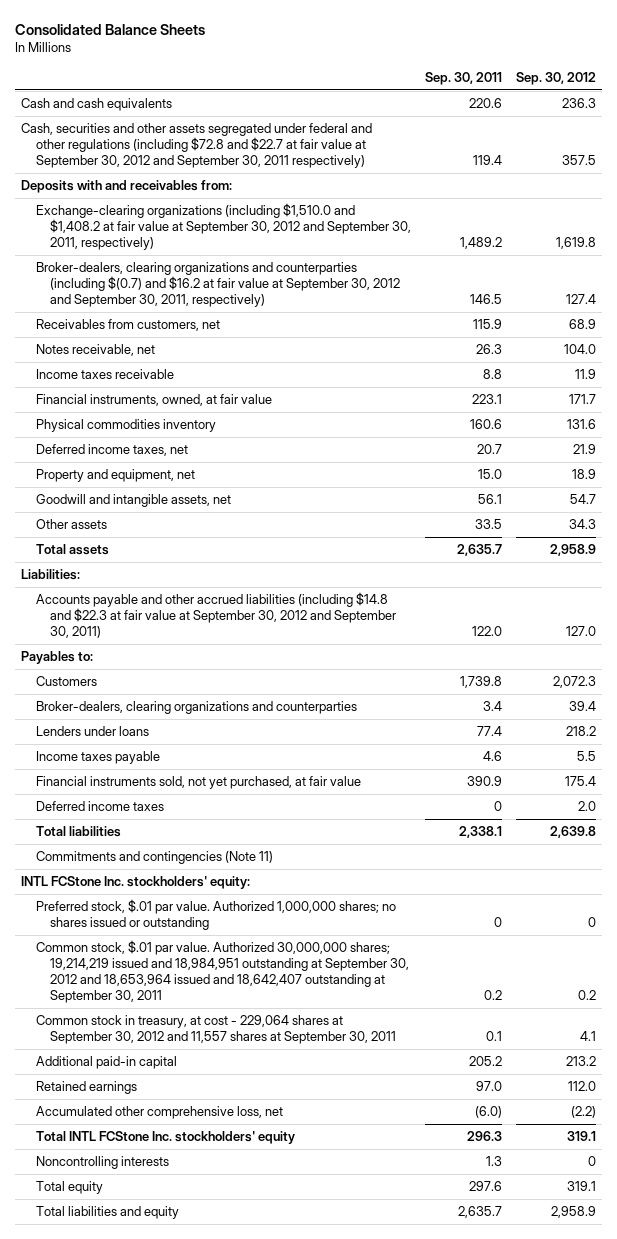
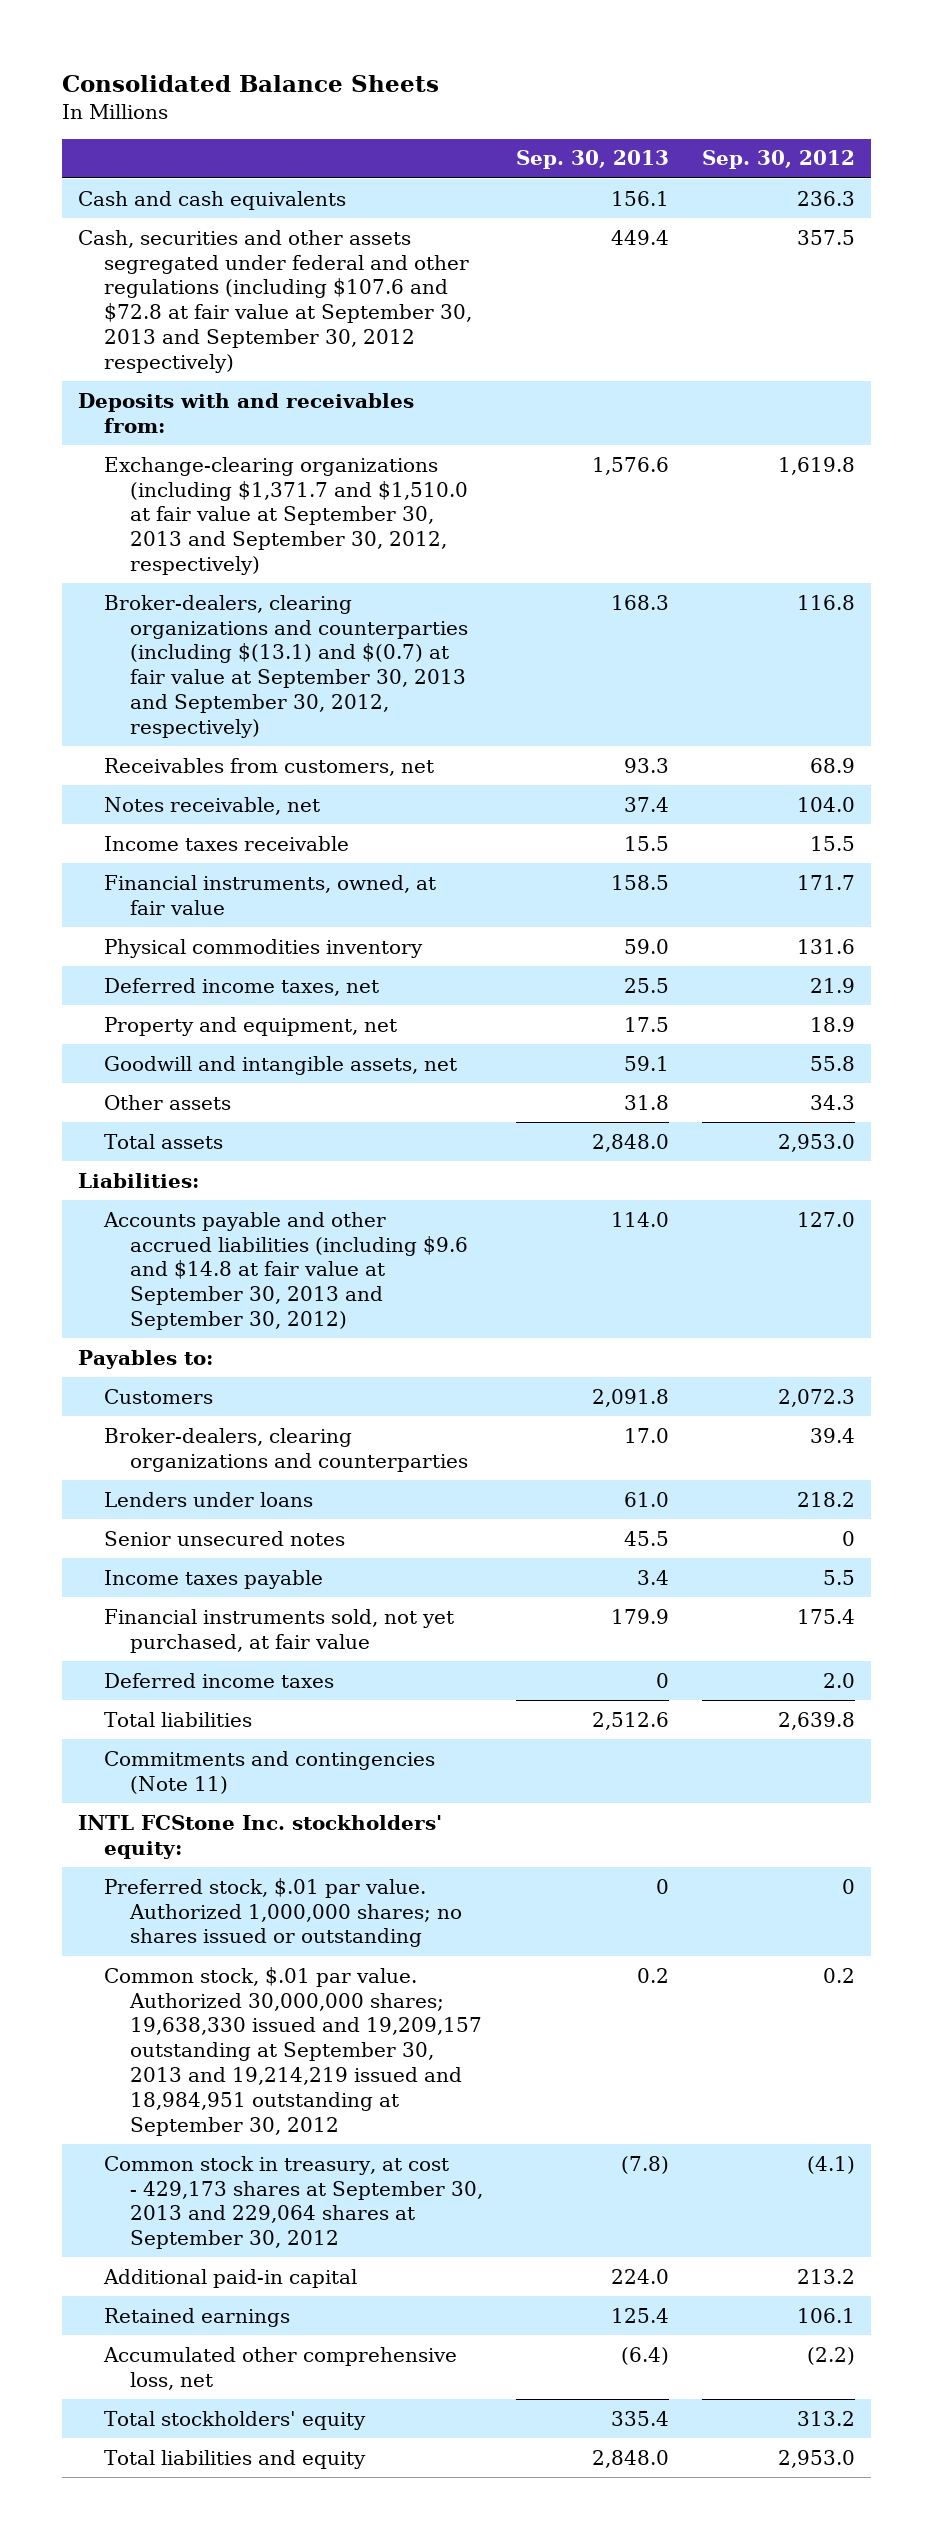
[425,71,503,85] Sep. 30, 2011 -> none
none -> [515,150,669,170] Sep. 30, 2013
[21,123,373,168] Cash, securities and other assets segregated under federal and other regulations (including $72.8 and $22.7 at fair value at September 30, 2012 and September 30, 2011 respectively) -> [77,229,473,373] Cash, securities and other assets segregated under federal and other regulations (including $107.6 and $72.8 at fair value at September 30, 2013 and September 30, 2012 respectively)
[35,203,412,250] Exchange-clearing organizations (including $1,510.0 and $1,408.2 at fair value at September 30, 2012 and September 30, 2011, respectively) -> [104,456,469,575] Exchange-clearing organizations (including $1,371.7 and $1,510.0 at fair value at September 30, 2013 and September 30, 2012, respectively)
[35,262,401,307] Broker-dealers, clearing organizations and counterparties (including $(0.7) and $16.2 at fair value at September 30, 2012 and September 30, 2011, respectively) -> [104,594,469,738] Broker-dealers, clearing organizations and counterparties (including $(13.1) and $(0.7) at fair value at September 30, 2013 and September 30, 2012, respectively)
[565,293,596,304] 127.4 -> [796,594,855,610] 116.8
[574,369,596,380] 11.9 -> [809,835,855,851] 15.5
[569,494,596,505] 54.7 -> [809,1055,855,1071] 55.8
[549,544,596,557] 2,958.9 -> [777,1133,855,1152] 2,953.0
[35,592,397,638] Accounts payable and other accrued liabilities (including $14.8 and $22.3 at fair value at September 30, 2012 and September 30, 2011) -> [103,1211,469,1330] Accounts payable and other accrued liabilities (including $9.6 and $14.8 at fair value at September 30, 2013 and September 30, 2012)
none -> [104,1530,346,1546] Senior unsecured notes
[35,940,410,1003] Common stock, $.01 par value. Authorized 30,000,000 shares; 19,214,219 issued and 18,984,951 outstanding at September 30, 2012 and 18,653,964 issued and 18,642,407 outstanding at September 30, 2011 -> [104,1966,483,2136] Common stock, $.01 par value. Authorized 30,000,000 shares; 19,638,330 issued and 19,209,157 outstanding at September 30, 2013 and 19,214,219 issued and 18,984,951 outstanding at September 30, 2012
[35,1015,397,1045] Common stock in treasury, at cost - 229,064 shares at September 30, 2012 and 11,557 shares at September 30, 2011 -> [104,2155,484,2250] Common stock in treasury, at cost - 429,173 shares at September 30, 2013 and 229,064 shares at September 30, 2012
[579,1031,596,1042] 4.1 -> [806,2155,855,2174] (4.1)
[567,1081,596,1092] 112.0 -> [796,2307,855,2323] 106.1
[35,1156,169,1170] Noncontrolling interests -> none
[35,1181,103,1195] Total equity -> none
[35,1131,295,1145] Total INTL FCStone Inc. stockholders' equity -> [104,2410,367,2430] Total stockholders' equity
[566,1131,596,1142] 319.1 -> [796,2410,855,2426] 313.2
[550,1206,596,1219] 2,958.9 -> [777,2449,855,2468] 2,953.0

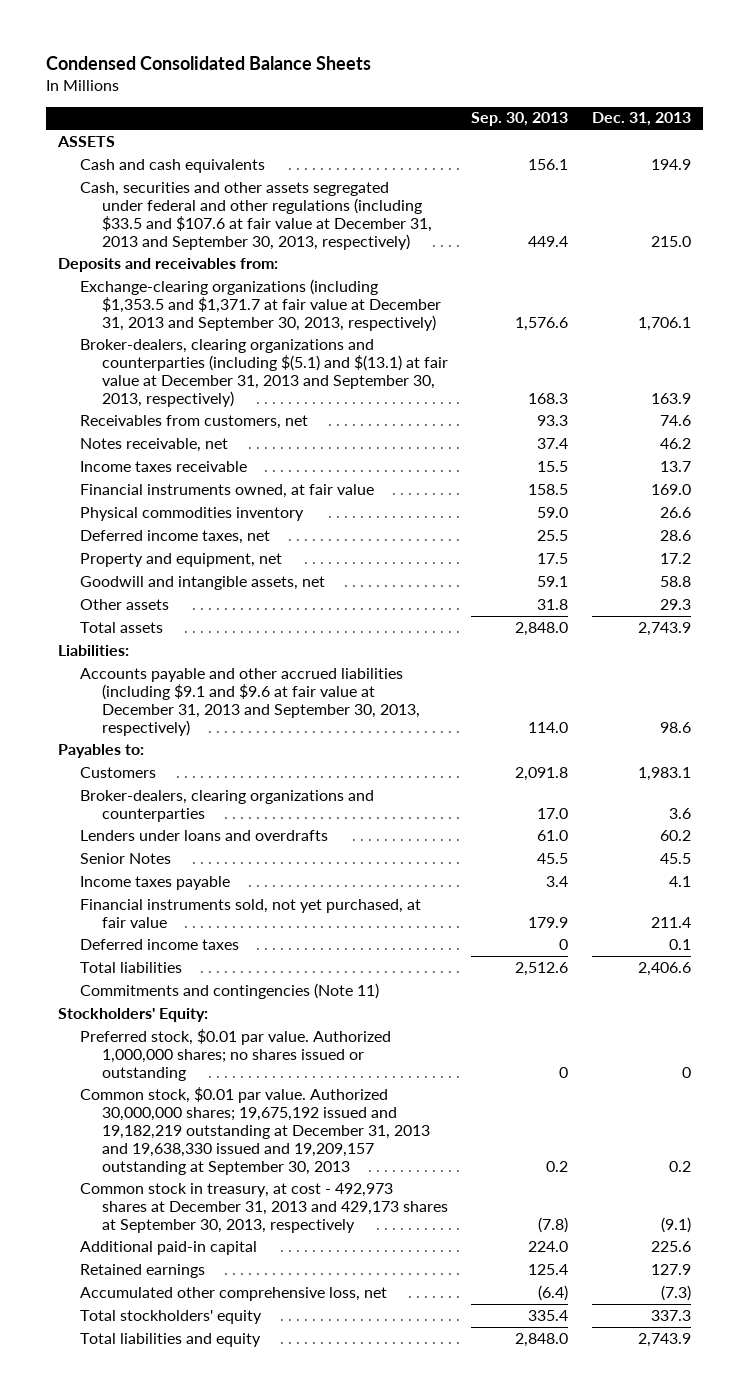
[61,75,439,93] Consolidated Balance Sheets -> [46,56,372,71] Condensed Consolidated Balance Sheets
[701,150,855,170] Sep. 30, 2012 -> none
none -> [592,112,692,127] Dec. 31, 2013
none -> [57,135,116,147] ASSETS
[77,229,473,373] Cash, securities and other assets segregated under federal and other regulations (including $107.6 and $72.8 at fair value at September 30, 2013 and September 30, 2012 respectively) -> [79,181,432,250] Cash, securities and other assets segregated under federal and other regulations (including $33.5 and $107.6 at fair value at December 31, 2013 and September 30, 2013, respectively)
[77,392,414,433] Deposits with and receivables from: -> [58,257,279,272] Deposits and receivables from:
[104,456,469,575] Exchange-clearing organizations (including $1,371.7 and $1,510.0 at fair value at September 30, 2013 and September 30, 2012, respectively) -> [79,278,441,331] Exchange-clearing organizations (including $1,353.5 and $1,371.7 at fair value at December 31, 2013 and September 30, 2013, respectively)
[104,594,469,738] Broker-dealers, clearing organizations and counterparties (including $(13.1) and $(0.7) at fair value at September 30, 2013 and September 30, 2012, respectively) -> [79,338,448,407] Broker-dealers, clearing organizations and counterparties (including $(5.1) and $(13.1) at fair value at December 31, 2013 and September 30, 2013, respectively)
[104,874,437,915] Financial instruments, owned, at fair value -> [79,483,374,498] Financial instruments owned, at fair value
[103,1211,469,1330] Accounts payable and other accrued liabilities (including $9.6 and $14.8 at fair value at September 30, 2013 and September 30, 2012) -> [79,667,420,736] Accounts payable and other accrued liabilities (including $9.1 and $9.6 at fair value at December 31, 2013 and September 30, 2013, respectively)
[104,1491,314,1507] Lenders under loans -> [79,829,328,841] Lenders under loans and overdrafts
[104,1530,346,1546] Senior unsecured notes -> [79,852,171,864] Senior Notes
[77,1814,442,1859] INTL FCStone Inc. stockholders' equity: -> none
none -> [58,1007,209,1022] Stockholders' Equity:
[104,1877,463,1948] Preferred stock, $.01 par value. Authorized 1,000,000 shares; no shares issued or outstanding -> [79,1028,391,1081] Preferred stock, $0.01 par value. Authorized 1,000,000 shares; no shares issued or outstanding
[104,1966,483,2136] Common stock, $.01 par value. Authorized 30,000,000 shares; 19,638,330 issued and 19,209,157 outstanding at September 30, 2013 and 19,214,219 issued and 18,984,951 outstanding at September 30, 2012 -> [79,1086,430,1175] Common stock, $0.01 par value. Authorized 30,000,000 shares; 19,675,192 issued and 19,182,219 outstanding at December 31, 2013 and 19,638,330 issued and 19,209,157 outstanding at September 30, 2013
[104,2155,484,2250] Common stock in treasury, at cost - 429,173 shares at September 30, 2013 and 229,064 shares at September 30, 2012 -> [79,1182,448,1233] Common stock in treasury, at cost - 492,973 shares at December 31, 2013 and 429,173 shares at September 30, 2013, respectively

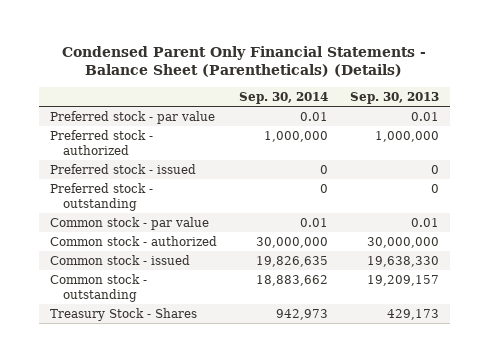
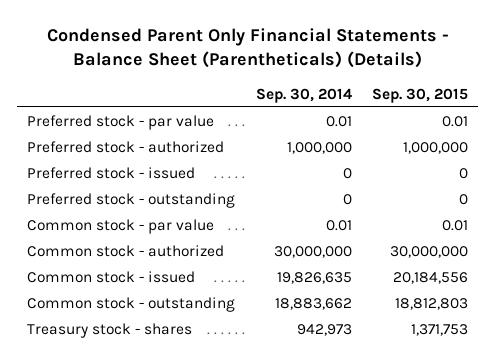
[349,92,439,105] Sep. 30, 2013 -> none
none -> [372,87,469,103] Sep. 30, 2015
[49,307,197,321] Treasury Stock - Shares -> [27,322,193,338] Treasury stock - shares

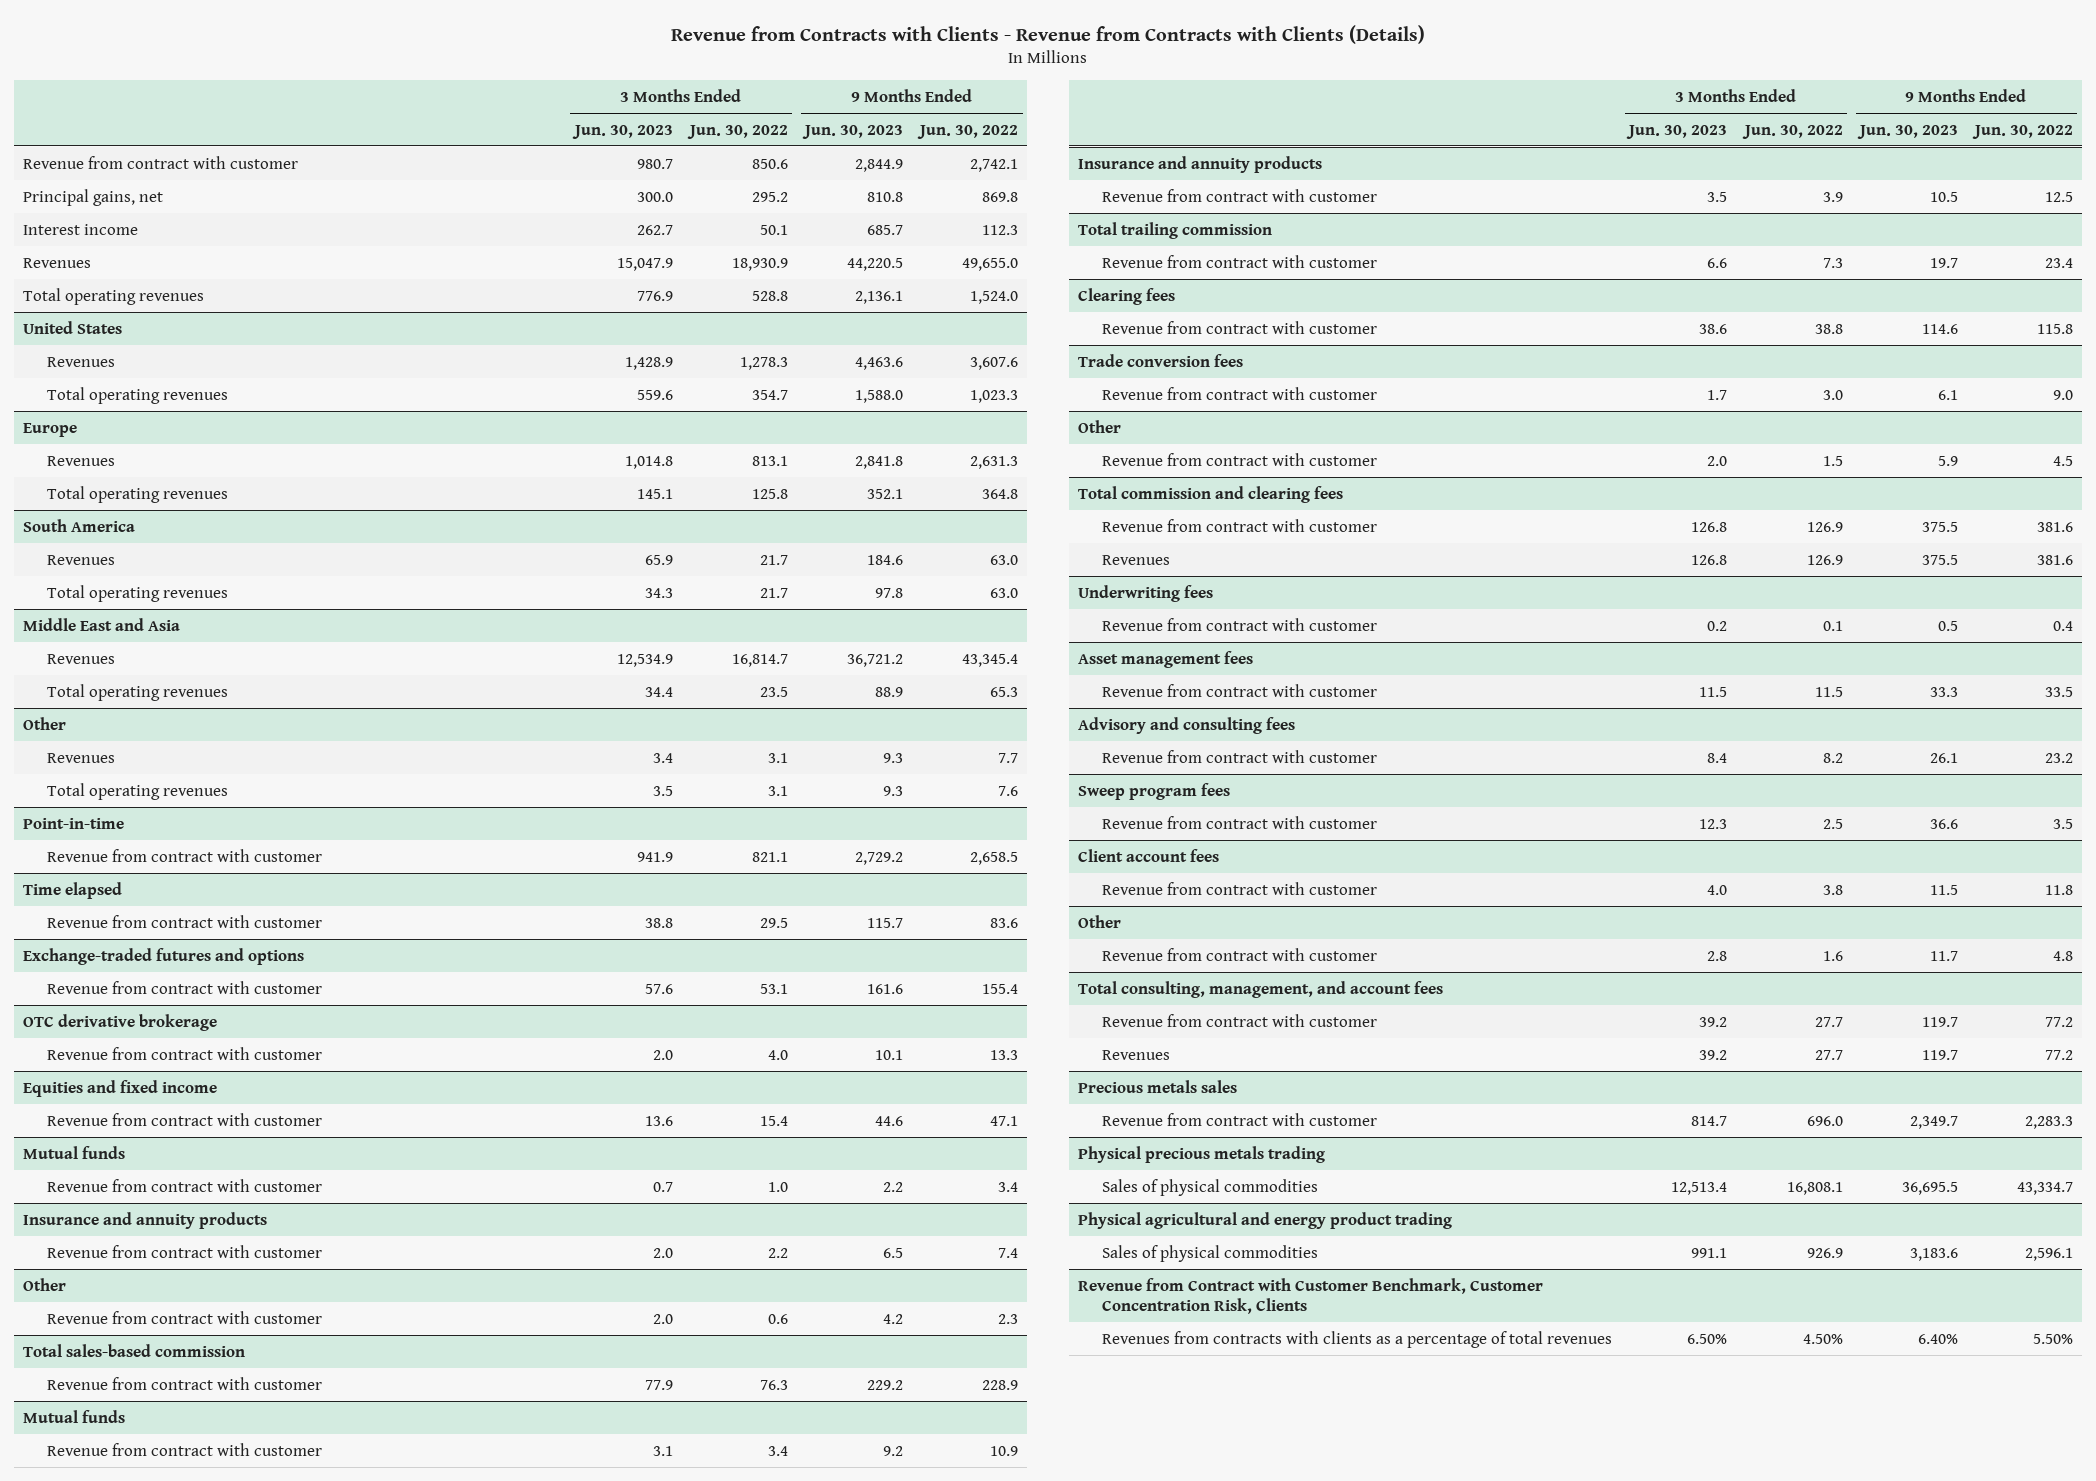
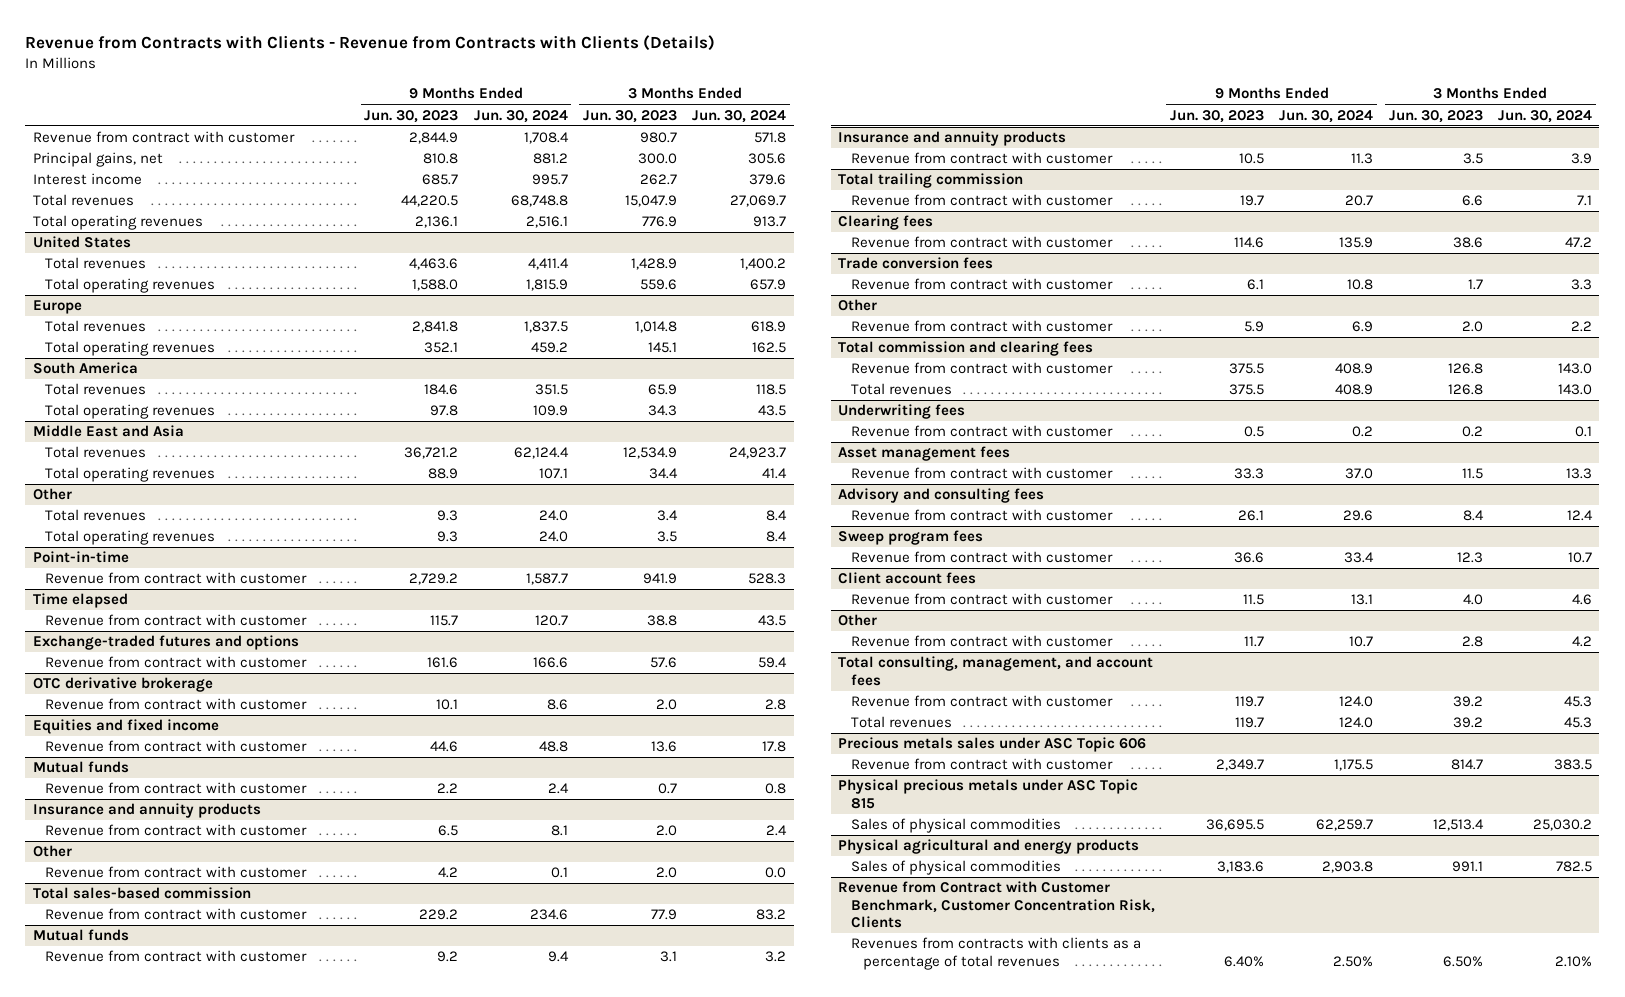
[686,124,788,139] Jun. 30, 2022 -> none
[917,124,1019,139] Jun. 30, 2022 -> none
none -> [473,109,568,123] Jun. 30, 2024
none -> [692,109,787,123] Jun. 30, 2024
[23,257,92,268] Revenues -> [32,194,134,207] Total revenues
[47,356,116,367] Revenues -> [45,257,147,270] Total revenues
[47,455,116,466] Revenues -> [45,320,147,333] Total revenues
[47,554,116,565] Revenues -> [45,383,147,396] Total revenues
[47,653,116,664] Revenues -> [45,446,147,459] Total revenues
[47,752,116,763] Revenues -> [45,509,147,522] Total revenues
[1102,554,1171,565] Revenues -> [850,383,952,396] Total revenues
[1102,1049,1171,1060] Revenues -> [850,716,952,729] Total revenues
[1077,1079,1237,1093] Precious metals sales -> [838,737,1147,753] Precious metals sales under ASC Topic 606
[1077,1145,1325,1163] Physical precious metals trading -> [838,779,1139,809] Physical precious metals under ASC Topic 815
[1077,1211,1452,1229] Physical agricultural and energy product trading -> [838,839,1140,855] Physical agricultural and energy products

